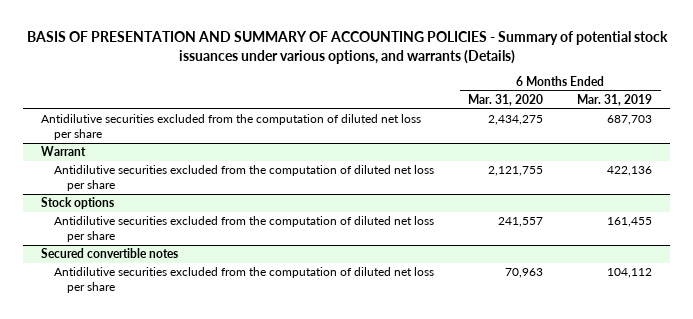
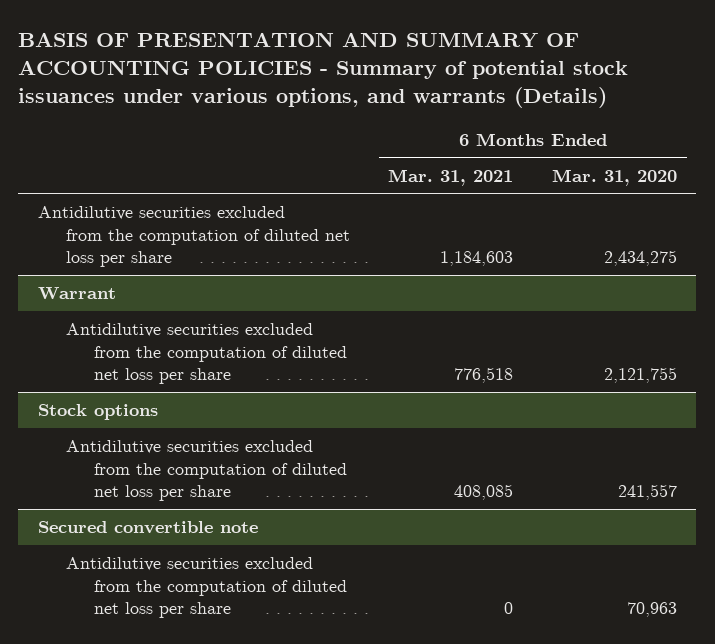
[577,94,653,107] Mar. 31, 2019 -> none
none -> [388,168,514,186] Mar. 31, 2021
[40,248,178,259] Secured convertible notes -> [37,521,258,535] Secured convertible note

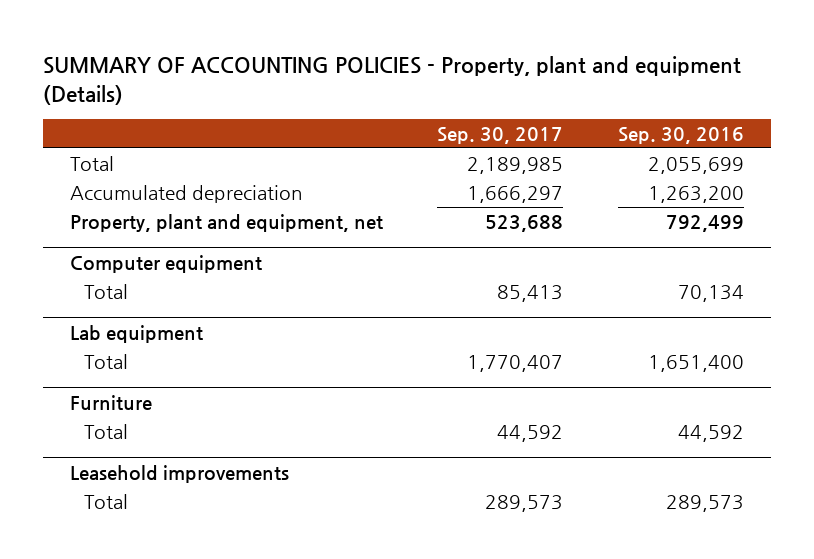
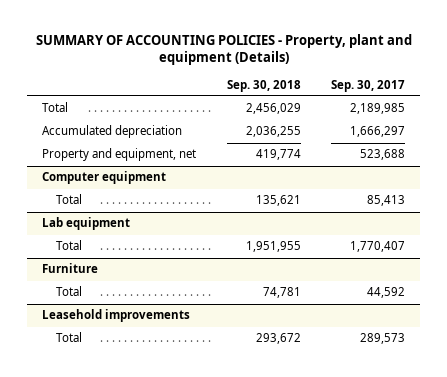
[617,126,744,144] Sep. 30, 2016 -> none
none -> [226,79,301,92] Sep. 30, 2018
[70,213,384,232] Property, plant and equipment, net -> [42,148,197,162] Property and equipment, net

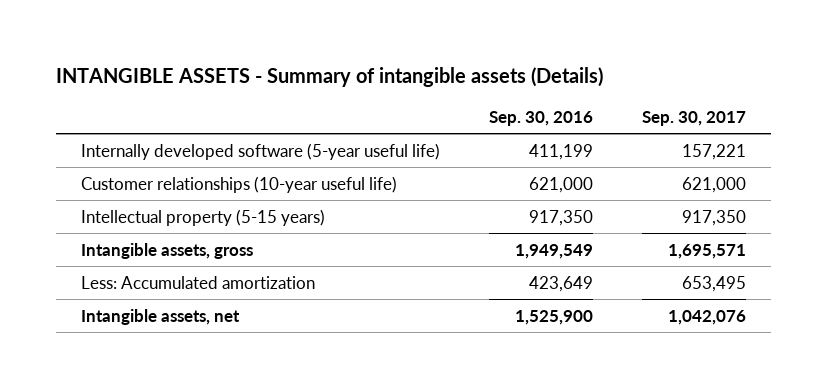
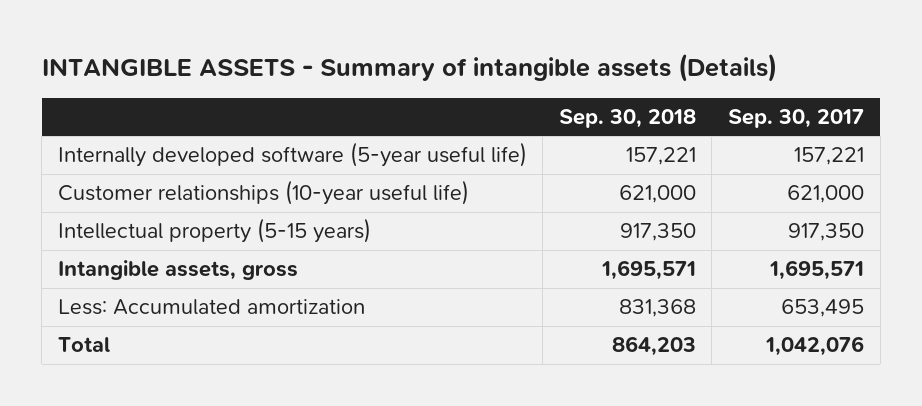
[489,110,594,126] Sep. 30, 2016 -> none
none -> [558,109,696,129] Sep. 30, 2018
[80,308,240,325] Intangible assets, net -> [57,337,110,353] Total

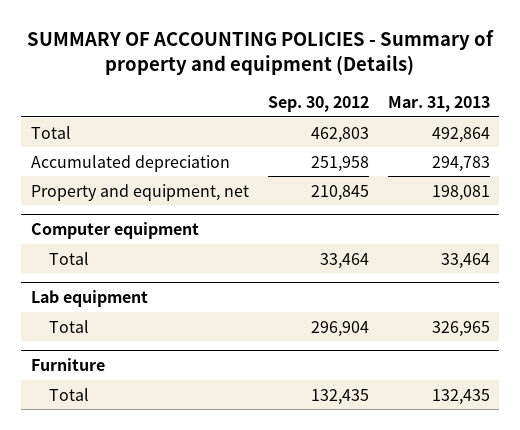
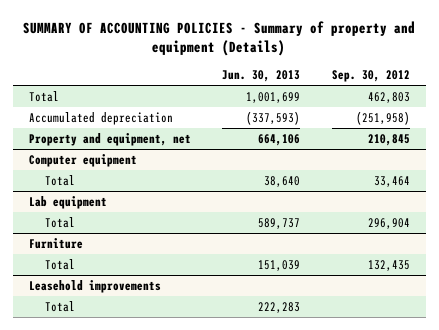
[387,95,490,112] Mar. 31, 2013 -> none
none -> [222,70,301,83] Jun. 30, 2013
[310,155,369,172] 251,958 -> [355,110,410,125] (251,958)
none -> [28,279,161,293] Leasehold improvements
none -> [45,300,76,312] Total

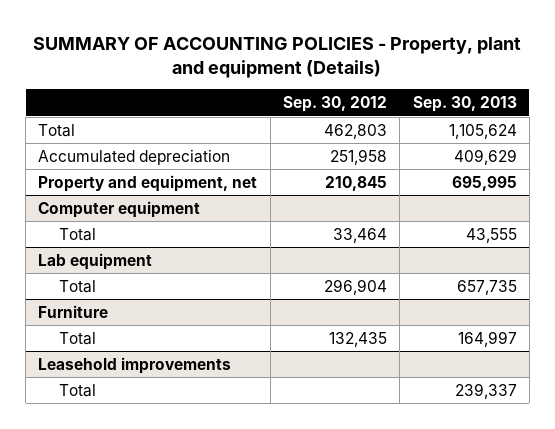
[23,20,416,56] SUMMARY OF ACCOUNTING POLICIES - Summary of property and equipment (Details) -> [33,36,522,78] SUMMARY OF ACCOUNTING POLICIES - Property, plant and equipment (Details)
[222,70,301,83] Jun. 30, 2013 -> none
none -> [412,96,517,113] Sep. 30, 2013
[355,110,410,125] (251,958) -> [329,148,387,165] 251,958

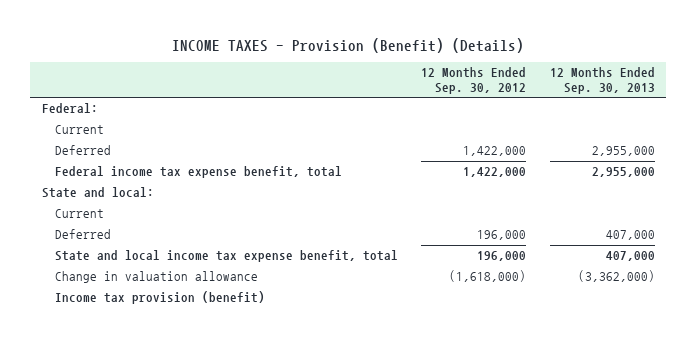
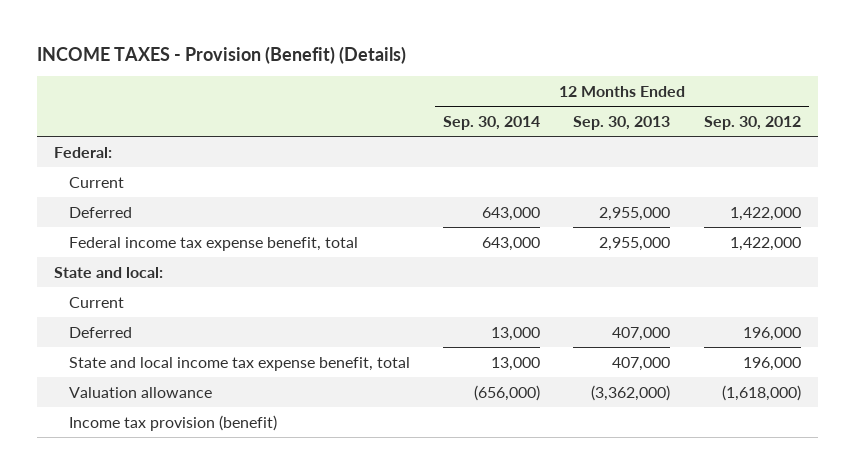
none -> [443,115,541,130] Sep. 30, 2014
[54,271,258,284] Change in valuation allowance -> [68,386,212,398] Valuation allowance

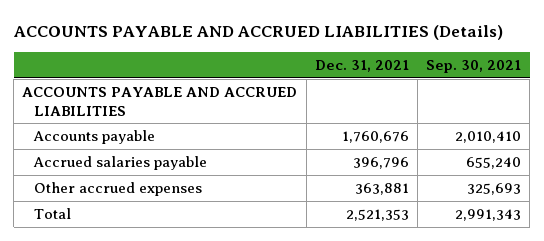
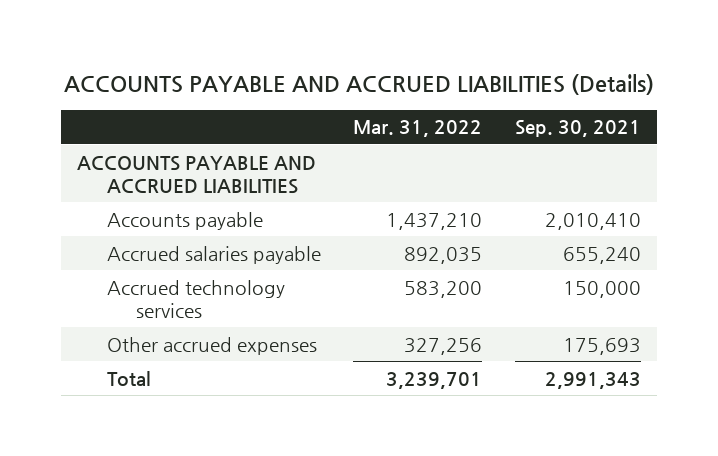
[314,59,409,72] Dec. 31, 2021 -> none
none -> [353,120,483,138] Mar. 31, 2022
none -> [106,279,285,318] Accrued technology services
[467,183,522,196] 325,693 -> [562,337,641,355] 175,693

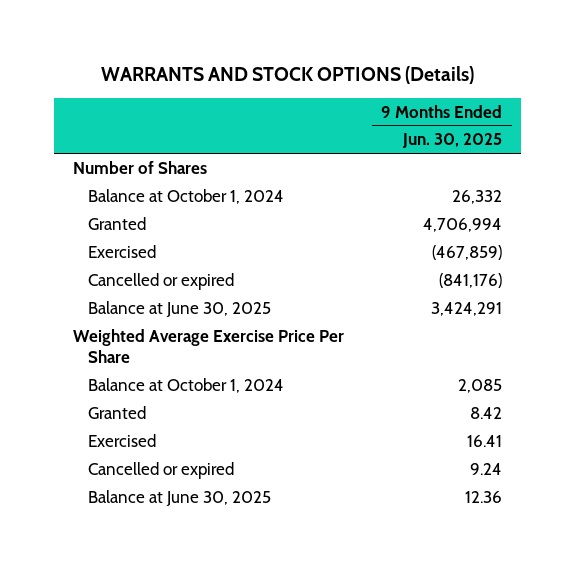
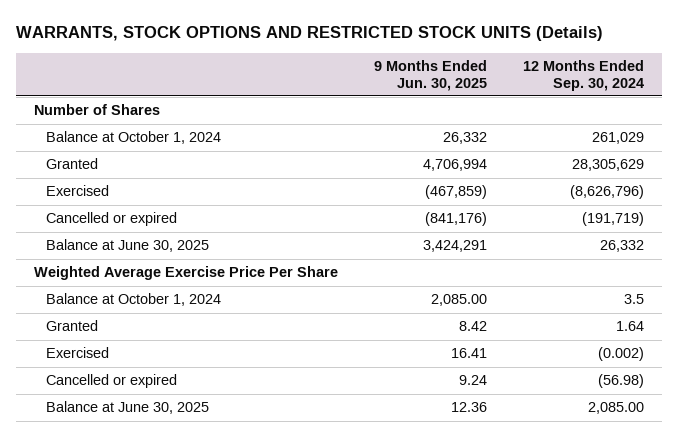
[101,65,475,84] WARRANTS AND STOCK OPTIONS (Details) -> [16,26,604,42] WARRANTS, STOCK OPTIONS AND RESTRICTED STOCK UNITS (Details)
none -> [522,59,644,91] 12 Months Ended Sep. 30, 2024
[458,378,503,393] 2,085 -> [430,294,487,307] 2,085.00

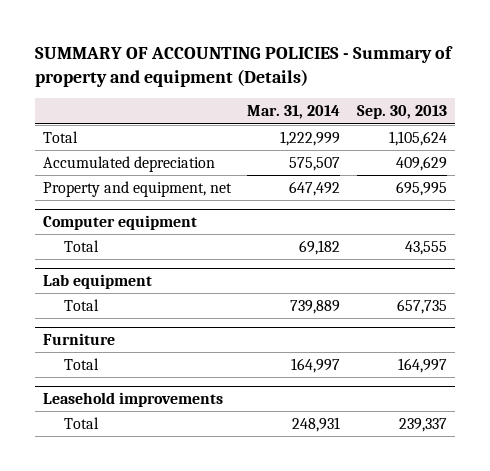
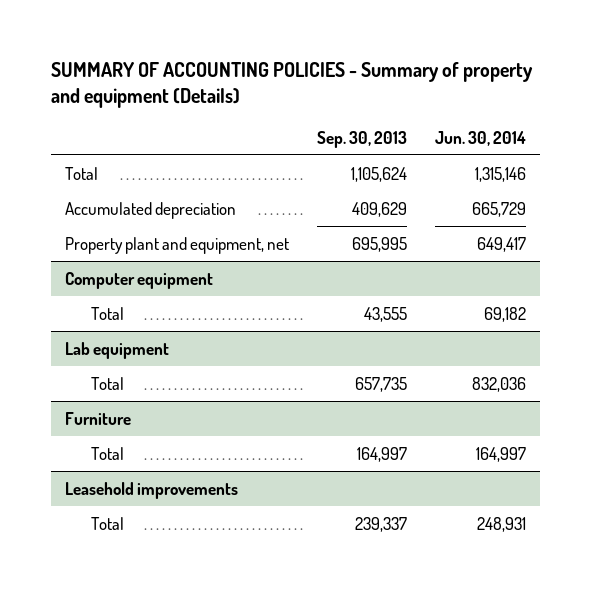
[247,105,341,120] Mar. 31, 2014 -> none
none -> [434,130,526,146] Jun. 30, 2014
[43,180,233,197] Property and equipment, net -> [64,236,289,254] Property plant and equipment, net

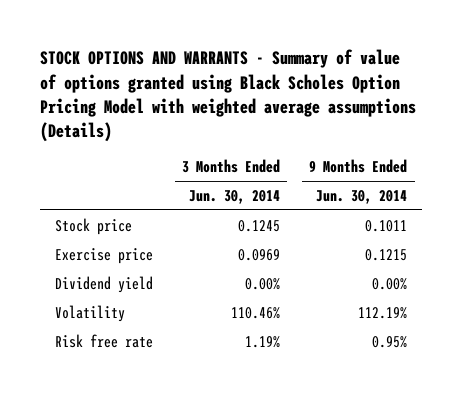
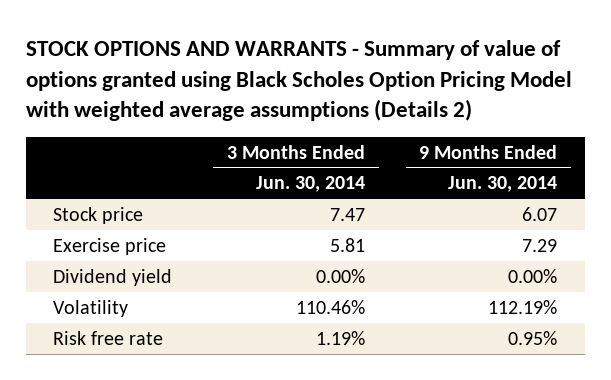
[40,49,417,143] STOCK OPTIONS AND WARRANTS - Summary of value of options granted using Black Scholes Option Pricing Model with weighted average assumptions (Details) -> [26,40,573,122] STOCK OPTIONS AND WARRANTS - Summary of value of options granted using Black Scholes Option Pricing Model with weighted average assumptions (Details 2)
[237,219,280,232] 0.1245 -> [329,207,365,221] 7.47
[365,219,408,232] 0.1011 -> [522,206,558,221] 6.07
[237,248,280,261] 0.0969 -> [329,237,365,252] 5.81
[365,248,408,261] 0.1215 -> [522,238,558,252] 7.29

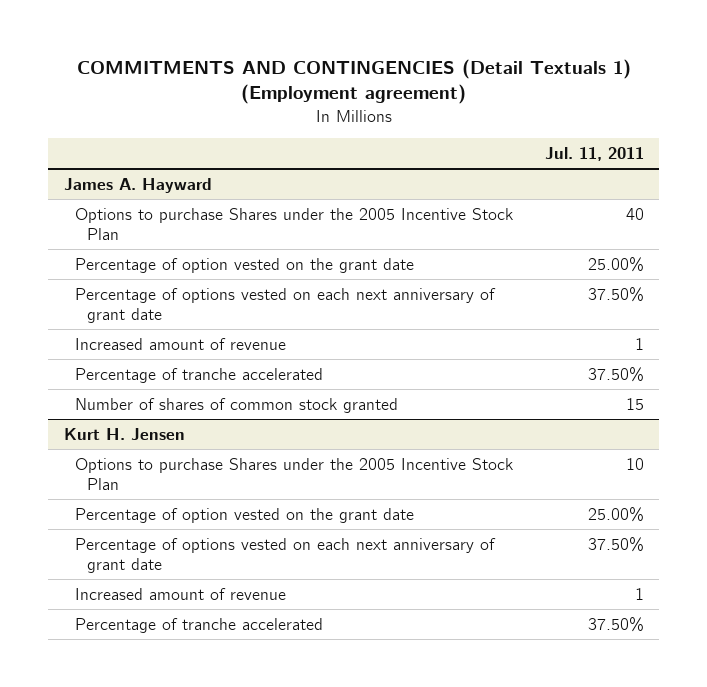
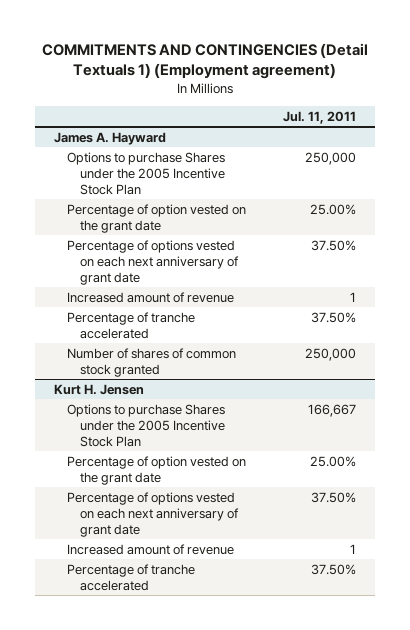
[625,207,644,220] 40 -> [305,151,357,165] 250,000
[625,397,644,410] 15 -> [305,347,357,361] 250,000
[625,457,644,470] 10 -> [308,403,357,417] 166,667

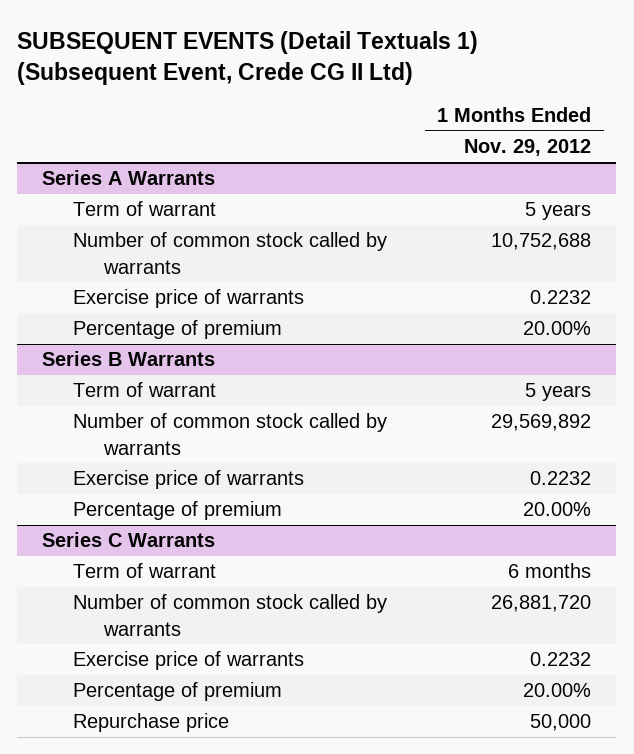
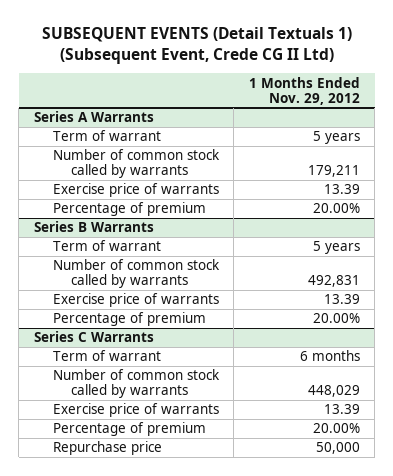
[491,233,592,251] 10,752,688 -> [307,165,360,178] 179,211
[530,290,592,305] 0.2232 -> [323,184,360,195] 13.39
[491,414,592,432] 29,569,892 -> [307,275,360,288] 492,831
[530,471,592,486] 0.2232 -> [323,294,360,305] 13.39
[491,595,592,613] 26,881,720 -> [307,385,360,398] 448,029
[530,652,592,667] 0.2232 -> [323,404,360,415] 13.39

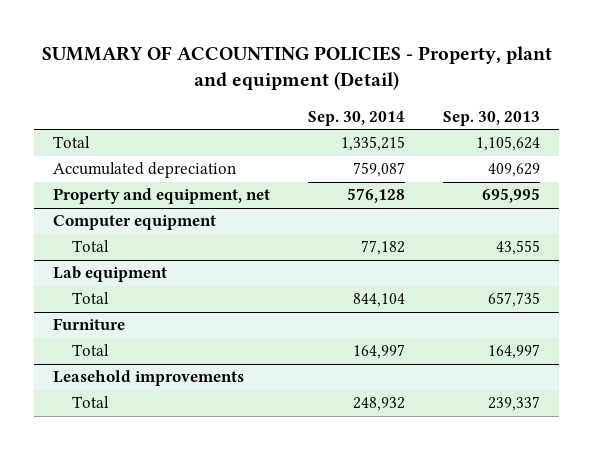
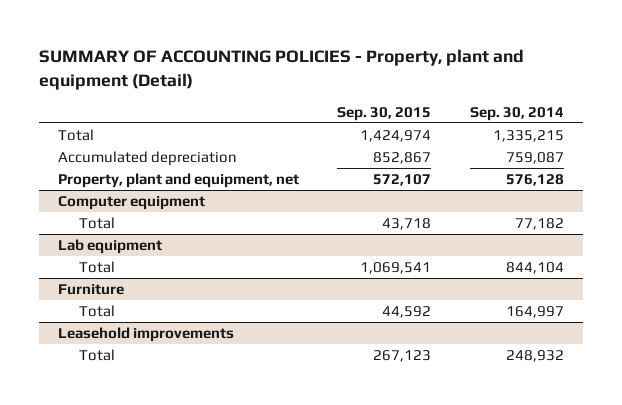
[443,110,541,126] Sep. 30, 2013 -> none
none -> [337,106,432,121] Sep. 30, 2015
[53,188,271,205] Property and equipment, net -> [58,173,300,189] Property, plant and equipment, net

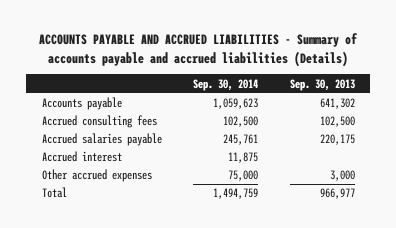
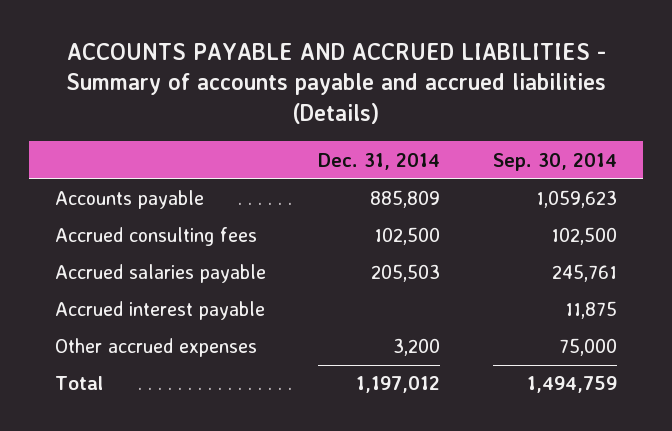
[289,78,355,91] Sep. 30, 2013 -> none
none -> [318,152,441,170] Dec. 31, 2014
[41,151,122,163] Accrued interest -> [54,301,265,321] Accrued interest payable

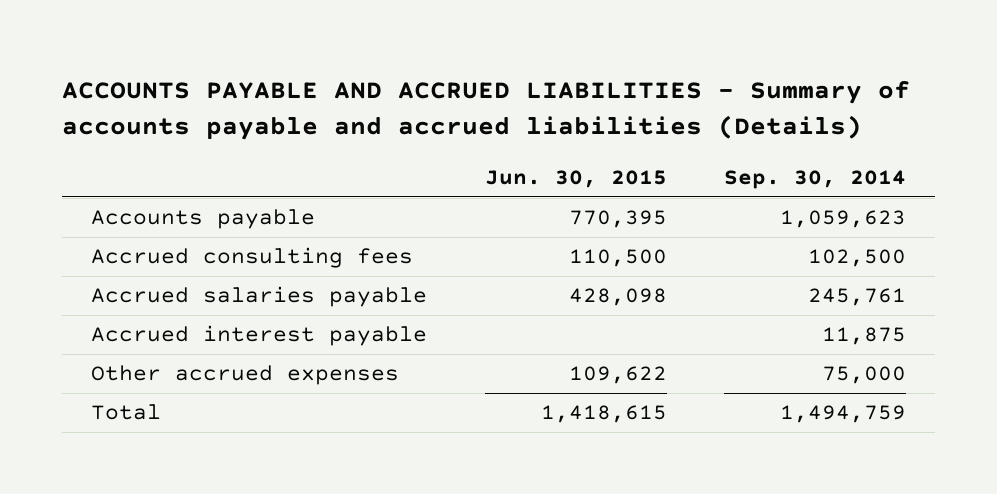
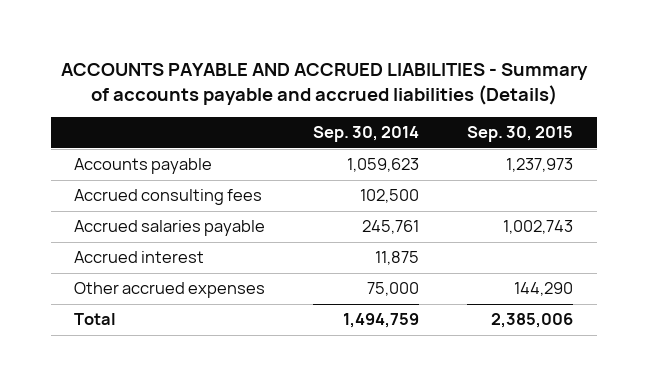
[484,169,667,188] Jun. 30, 2015 -> none
none -> [466,126,573,143] Sep. 30, 2015
[91,325,428,347] Accrued interest payable -> [74,251,205,264] Accrued interest

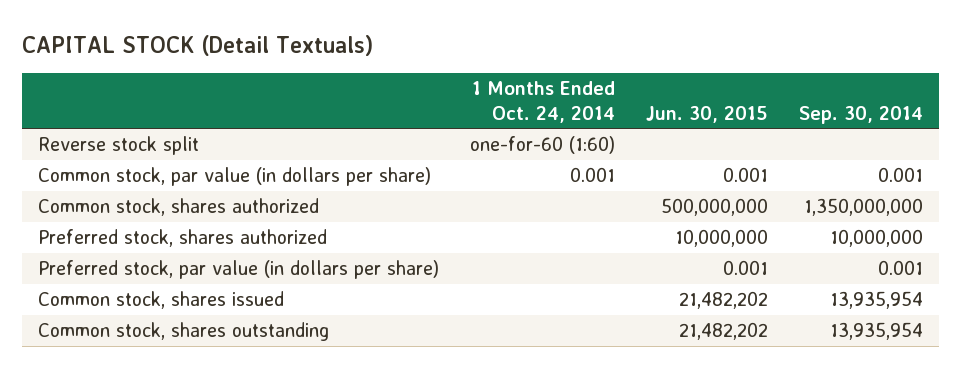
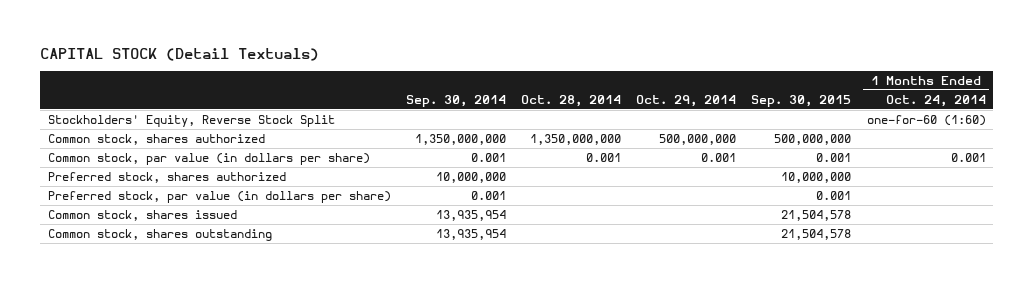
[646,105,769,123] Jun. 30, 2015 -> none
none -> [520,94,621,107] Oct. 28, 2014
none -> [636,94,737,107] Oct. 29, 2014
none -> [751,94,852,107] Sep. 30, 2015
[38,136,200,156] Reverse stock split -> [47,115,335,128] Stockholders' Equity, Reverse Stock Split
[38,167,432,187] Common stock, par value (in dollars per share) -> [47,153,370,166] Common stock, par value (in dollars per share)

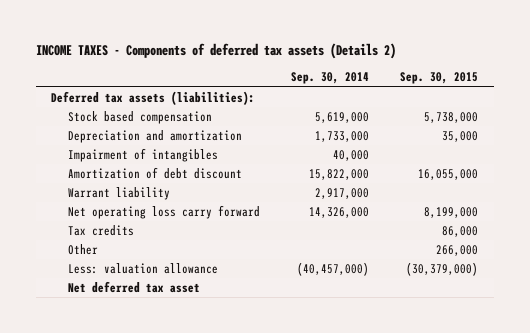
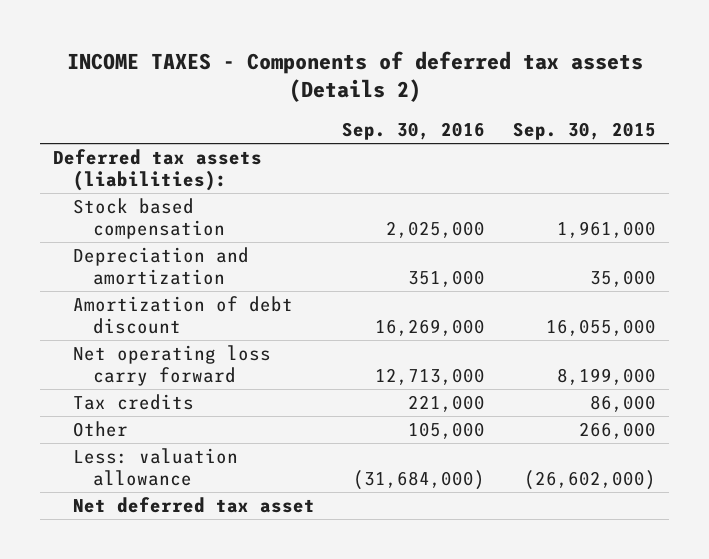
[291,72,370,85] Sep. 30, 2014 -> none
none -> [342,122,486,141] Sep. 30, 2016
[424,112,479,124] 5,738,000 -> [556,221,656,239] 1,961,000
[67,148,218,163] Impairment of intangibles -> none
[67,187,170,201] Warrant liability -> none
[406,262,479,277] (30,379,000) -> [523,470,656,491] (26,602,000)

